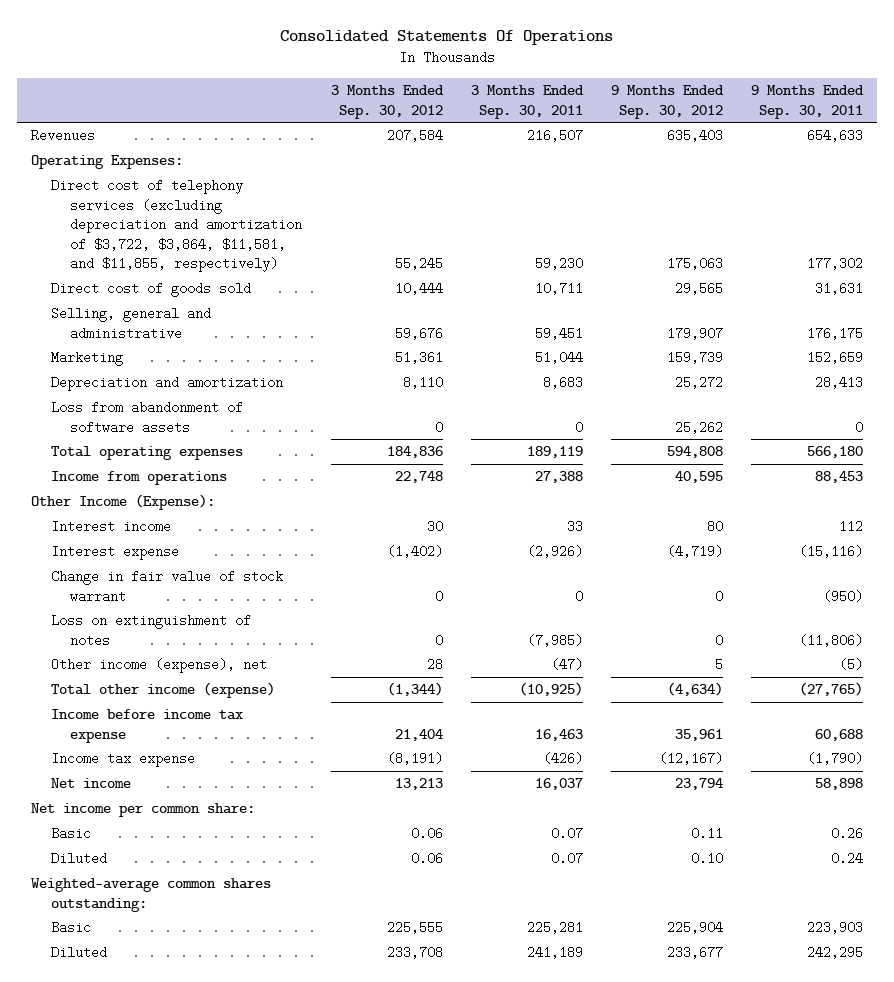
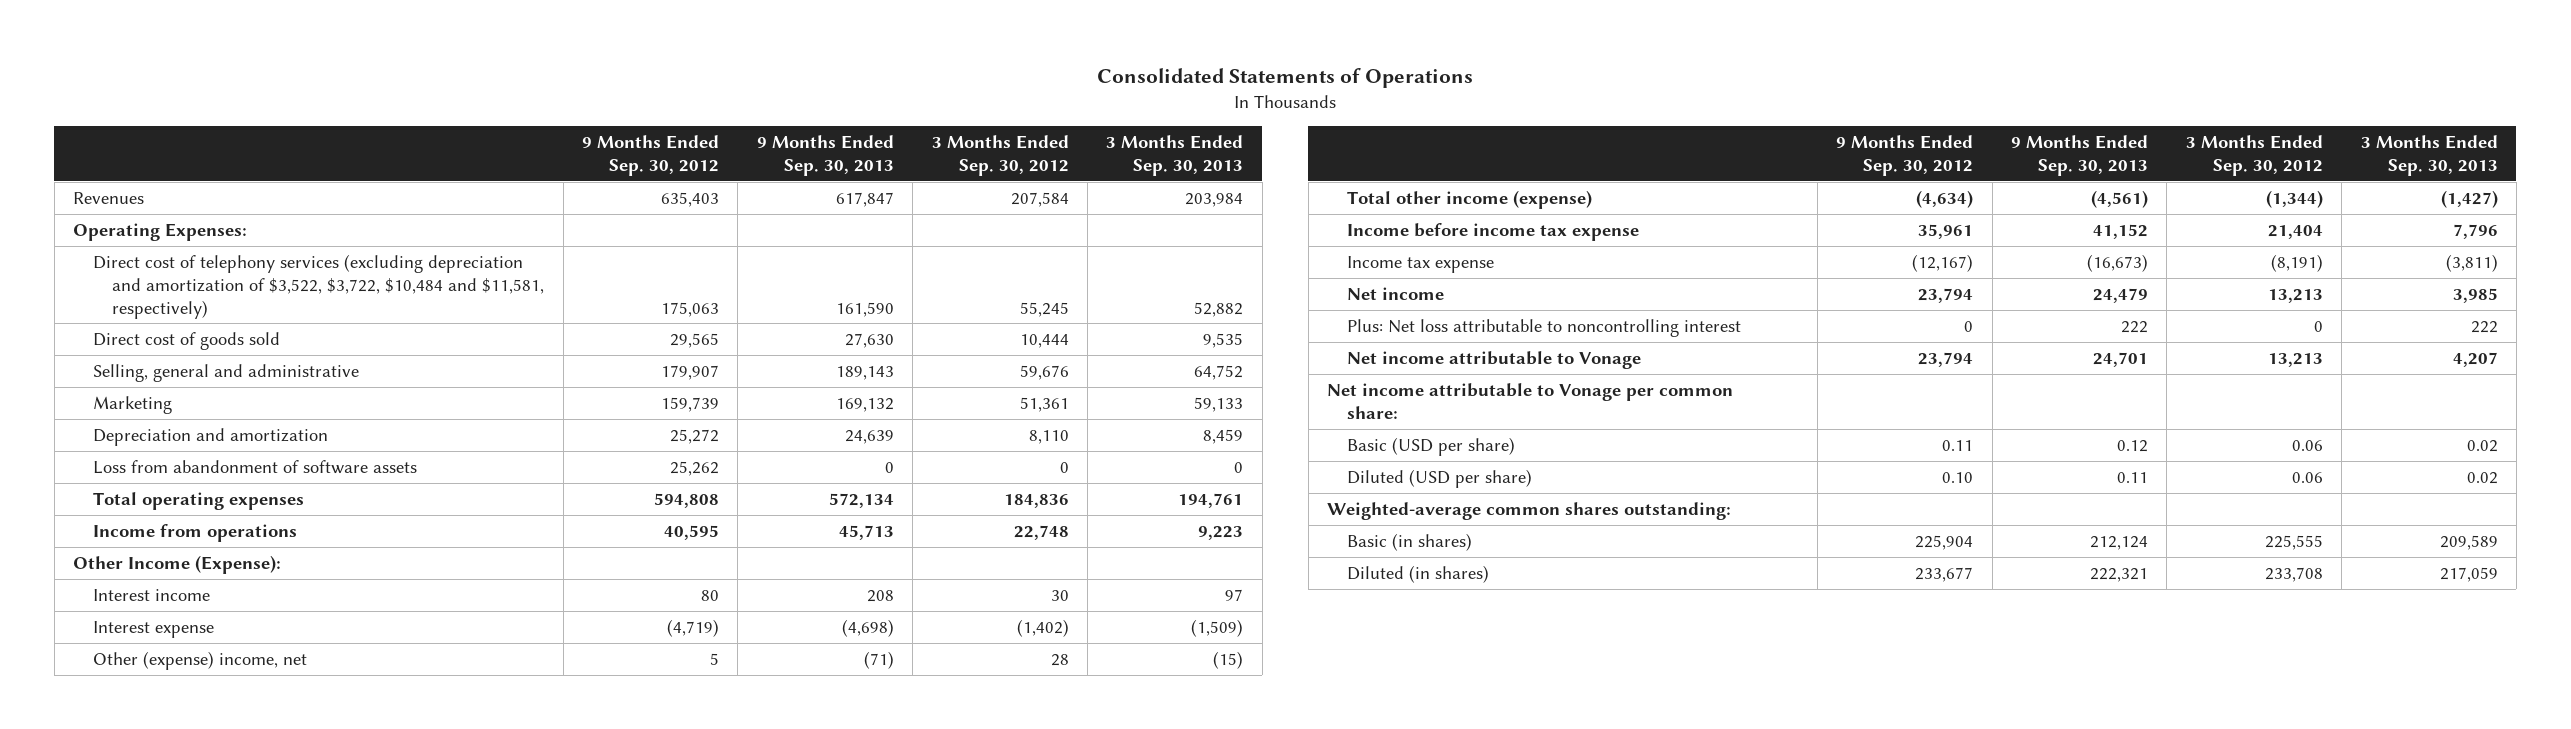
[280,30,614,46] Consolidated Statements Of Operations -> [1097,67,1474,88] Consolidated Statements of Operations
[470,85,584,119] 3 Months Ended Sep. 30, 2011 -> none
[751,85,865,119] 9 Months Ended Sep. 30, 2011 -> none
none -> [756,134,894,176] 9 Months Ended Sep. 30, 2013
none -> [1106,134,1244,176] 3 Months Ended Sep. 30, 2013
[50,179,303,272] Direct cost of telephony services (excluding depreciation and amortization of $3,722, $3,864, $11,581, and $11,855, respectively) -> [92,253,545,319] Direct cost of telephony services (excluding depreciation and amortization of $3,522, $3,722, $10,484 and $11,581, respectively)
[50,570,283,603] Change in fair value of stock warrant -> none
[50,614,251,647] Loss on extinguishment of notes -> none
[50,658,267,674] Other income (expense), net -> [92,650,307,670] Other (expense) income, net
none -> [1346,318,1741,337] Plus: Net loss attributable to noncontrolling interest
none -> [1346,350,1641,369] Net income attributable to Vonage
[30,803,255,818] Net income per common share: -> [1327,382,1734,419] Net income attributable to Vonage per common share:
[50,827,91,841] Basic -> [1346,436,1515,456] Basic (USD per share)
[50,852,107,866] Diluted -> [1346,468,1532,488] Diluted (USD per share)
[50,921,91,935] Basic -> [1346,532,1472,551] Basic (in shares)
[50,946,107,960] Diluted -> [1346,564,1489,583] Diluted (in shares)

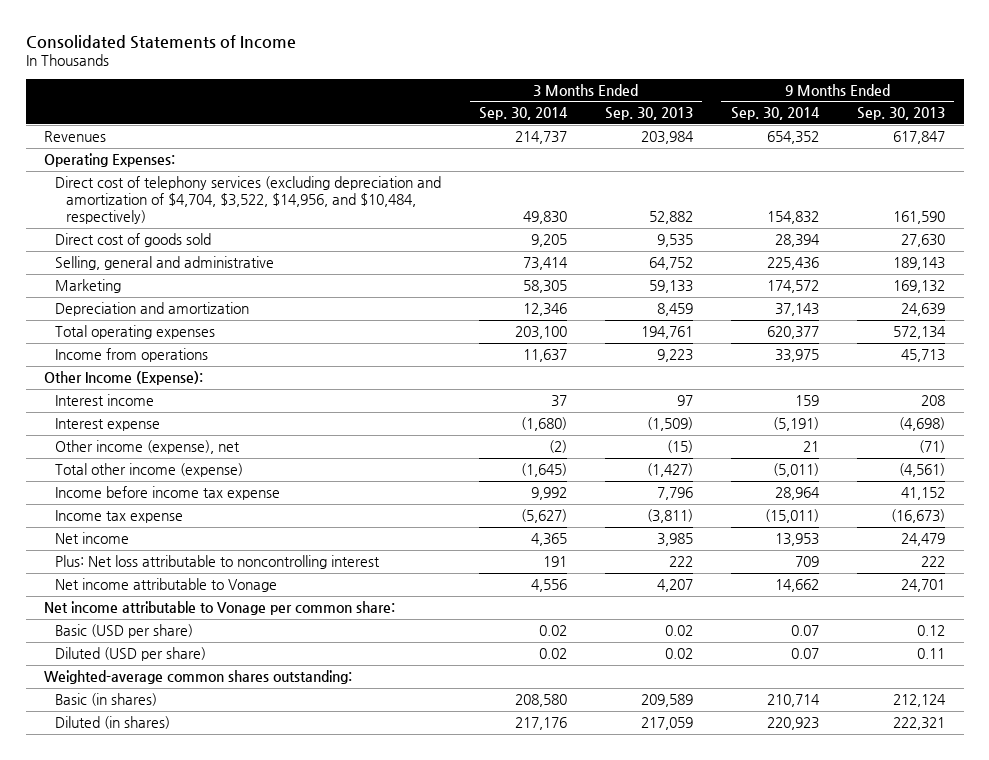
[1097,67,1474,88] Consolidated Statements of Operations -> [25,34,296,49] Consolidated Statements of Income
[582,134,720,176] 9 Months Ended Sep. 30, 2012 -> none
[931,134,1069,176] 3 Months Ended Sep. 30, 2012 -> none
none -> [479,107,569,121] Sep. 30, 2014
none -> [730,107,820,121] Sep. 30, 2014
[92,253,545,319] Direct cost of telephony services (excluding depreciation and amortization of $3,522, $3,722, $10,484 and $11,581, respectively) -> [55,176,442,224] Direct cost of telephony services (excluding depreciation and amortization of $4,704, $3,522, $14,956, and $10,484, respectively)
[92,459,417,474] Loss from abandonment of software assets -> none
[92,650,307,670] Other (expense) income, net -> [55,440,241,455] Other income (expense), net

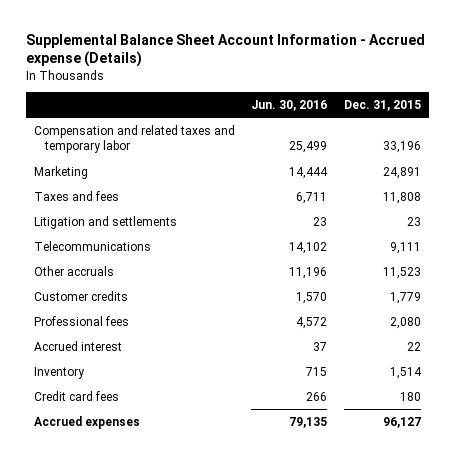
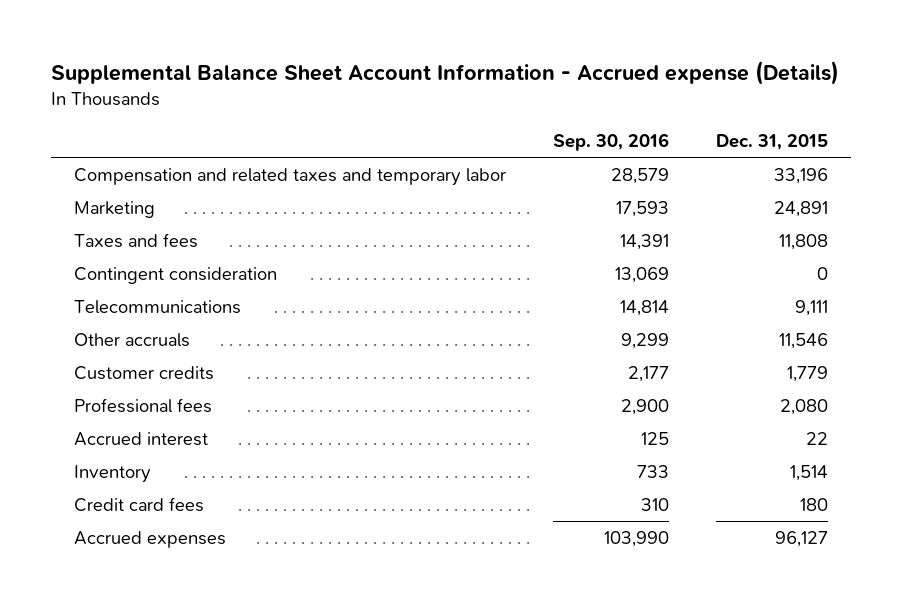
[251,99,328,111] Jun. 30, 2016 -> none
none -> [553,133,670,152] Sep. 30, 2016
[33,215,177,229] Litigation and settlements -> none
none -> [74,266,278,284] Contingent consideration
[382,266,421,279] 11,523 -> [778,332,828,349] 11,546

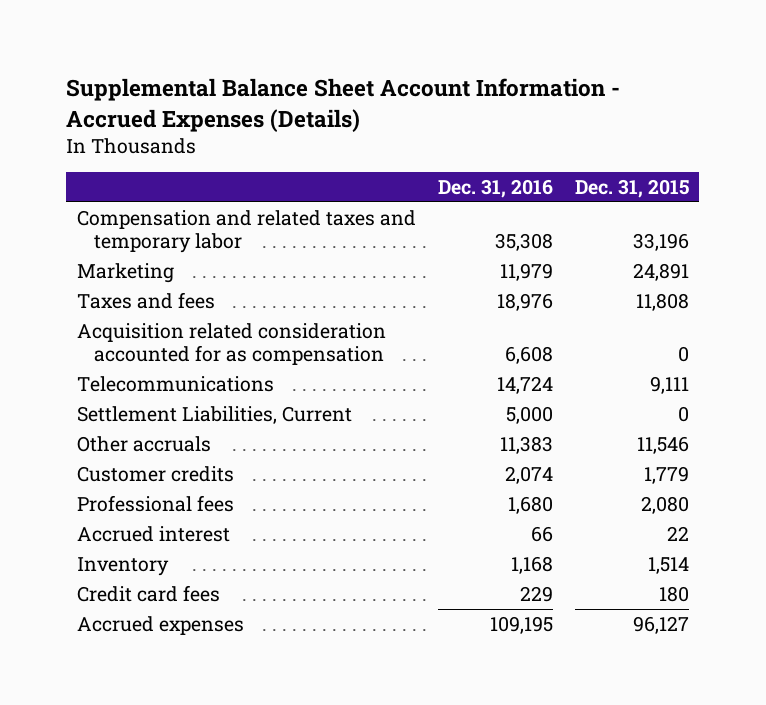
[51,61,840,86] Supplemental Balance Sheet Account Information - Accrued expense (Details) -> [66,78,621,132] Supplemental Balance Sheet Account Information - Accrued Expenses (Details)
[553,133,670,152] Sep. 30, 2016 -> none
none -> [437,178,553,198] Dec. 31, 2016
[74,266,278,284] Contingent consideration -> none
none -> [77,322,387,366] Acquisition related consideration accounted for as compensation
none -> [77,405,353,424] Settlement Liabilities, Current

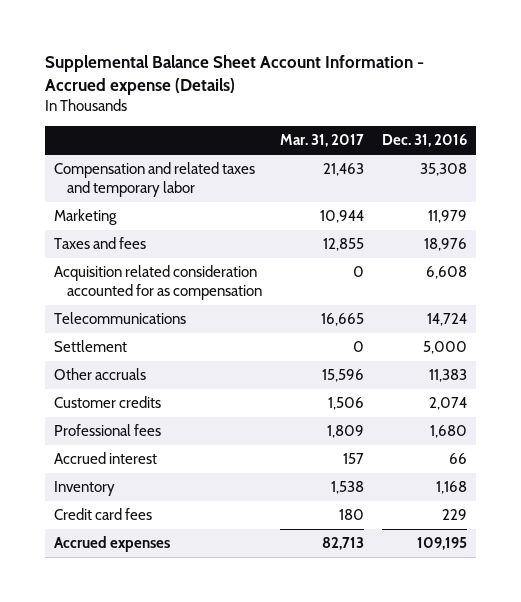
[66,78,621,132] Supplemental Balance Sheet Account Information - Accrued Expenses (Details) -> [45,55,425,96] Supplemental Balance Sheet Account Information - Accrued expense (Details)
[574,178,689,198] Dec. 31, 2015 -> none
none -> [280,134,365,148] Mar. 31, 2017
[77,405,353,424] Settlement Liabilities, Current -> [54,340,128,353] Settlement

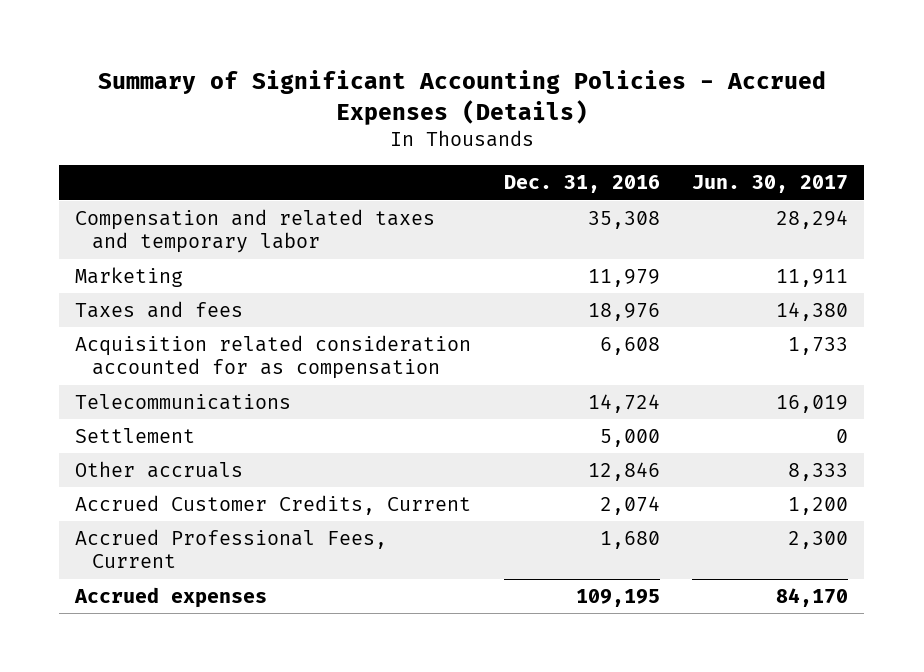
[45,55,425,96] Supplemental Balance Sheet Account Information - Accrued expense (Details) -> [97,70,826,125] Summary of Significant Accounting Policies - Accrued Expenses (Details)
[280,134,365,148] Mar. 31, 2017 -> none
none -> [692,175,849,194] Jun. 30, 2017
[54,452,158,465] Accrued interest -> none
[54,481,116,497] Inventory -> none
[54,508,153,521] Credit card fees -> none
[429,369,468,383] 11,383 -> [587,461,660,481] 12,846
[54,396,162,409] Customer credits -> [75,494,472,515] Accrued Customer Credits, Current
[54,424,162,437] Professional fees -> [75,528,388,569] Accrued Professional Fees, Current

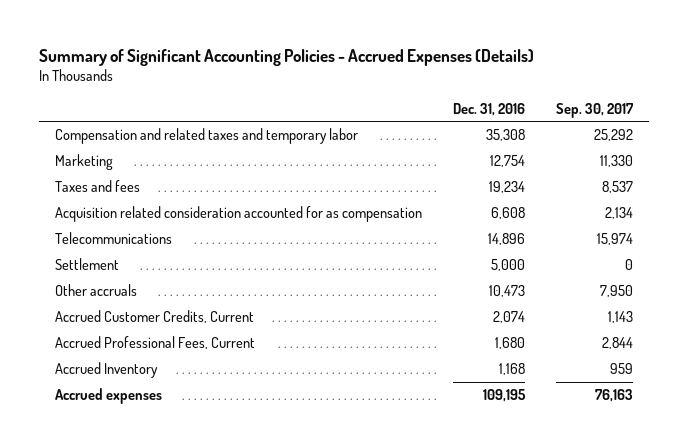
[692,175,849,194] Jun. 30, 2017 -> none
none -> [556,103,635,119] Sep. 30, 2017
[587,268,660,287] 11,979 -> [490,155,526,168] 12,754
[587,302,660,321] 18,976 -> [489,181,526,194] 19,234
[587,393,660,413] 14,724 -> [488,233,526,246] 14,896
[587,461,660,481] 12,846 -> [489,285,526,298] 10,473
none -> [54,362,158,379] Accrued Inventory

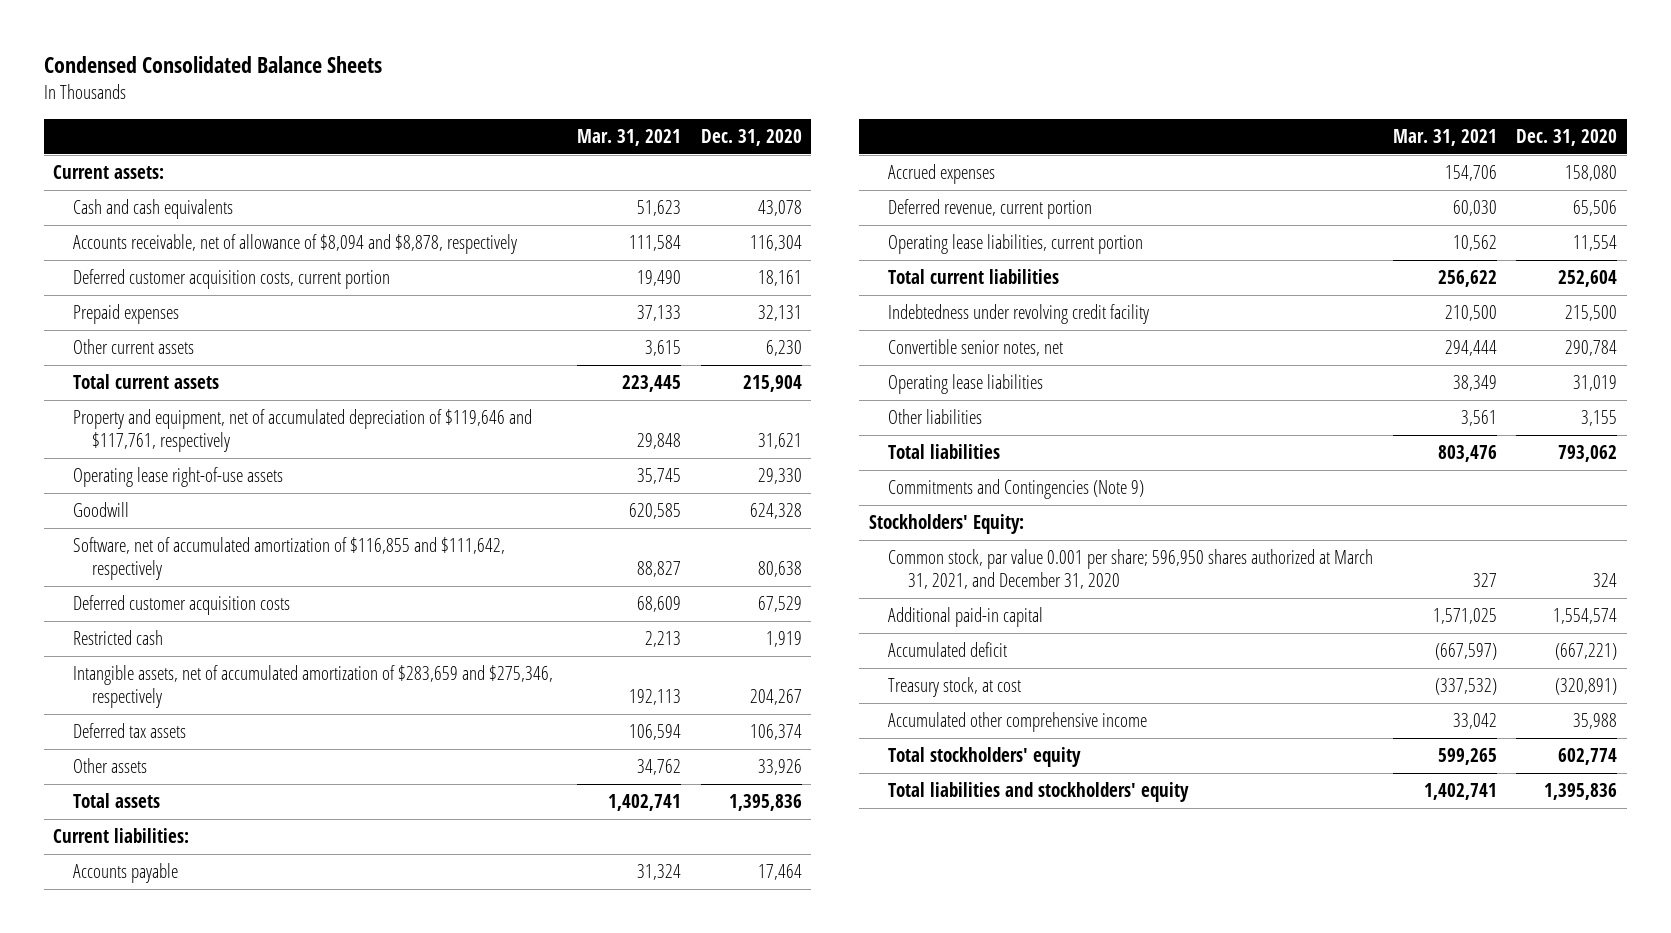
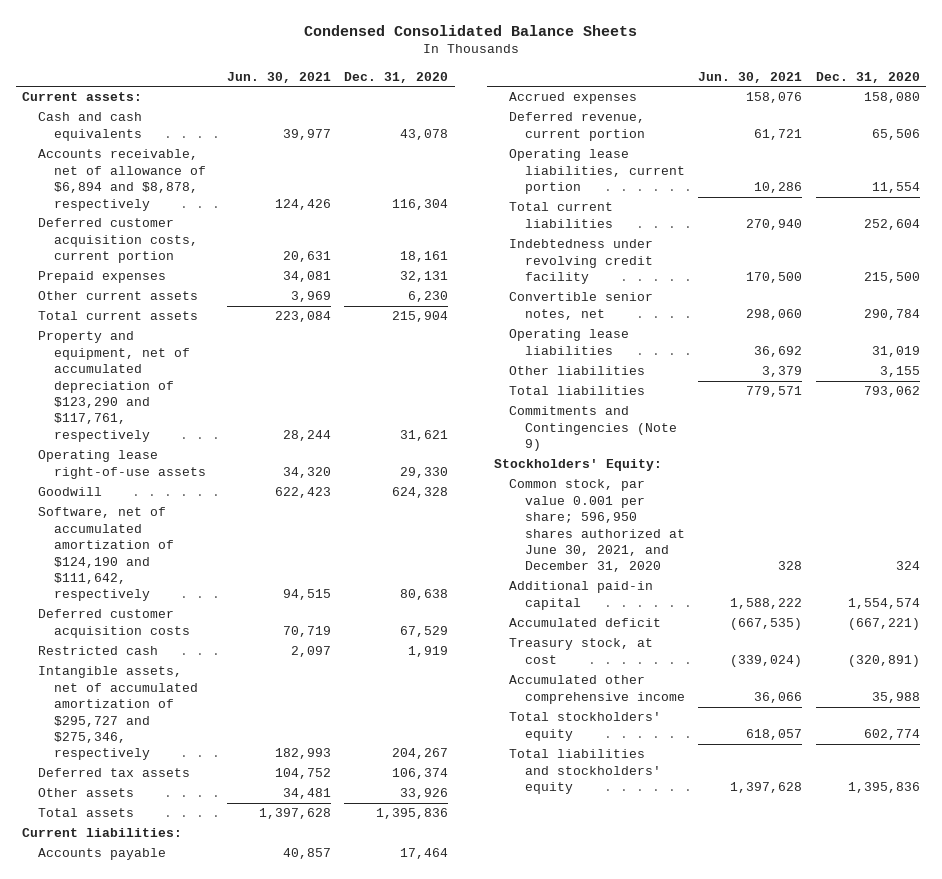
[577,129,682,147] Mar. 31, 2021 -> none
none -> [226,71,331,83] Jun. 30, 2021
[72,234,517,255] Accounts receivable, net of allowance of $8,094 and $8,878, respectively -> [37,149,206,211] Accounts receivable, net of allowance of $6,894 and $8,878, respectively
[72,409,532,452] Property and equipment, net of accumulated depreciation of $119,646 and $117,761, respectively -> [37,331,190,442] Property and equipment, net of accumulated depreciation of $123,290 and $117,761, respectively
[72,537,505,580] Software, net of accumulated amortization of $116,855 and $111,642, respectively -> [37,507,174,602] Software, net of accumulated amortization of $124,190 and $111,642, respectively
[72,665,553,708] Intangible assets, net of accumulated amortization of $283,659 and $275,346, respectively -> [37,666,198,761] Intangible assets, net of accumulated amortization of $295,727 and $275,346, respectively
[888,549,1374,589] Common stock, par value 0.001 per share; 596,950 shares authorized at March 31, 2021, and December 31, 2020 -> [509,479,686,573] Common stock, par value 0.001 per share; 596,950 shares authorized at June 30, 2021, and December 31, 2020

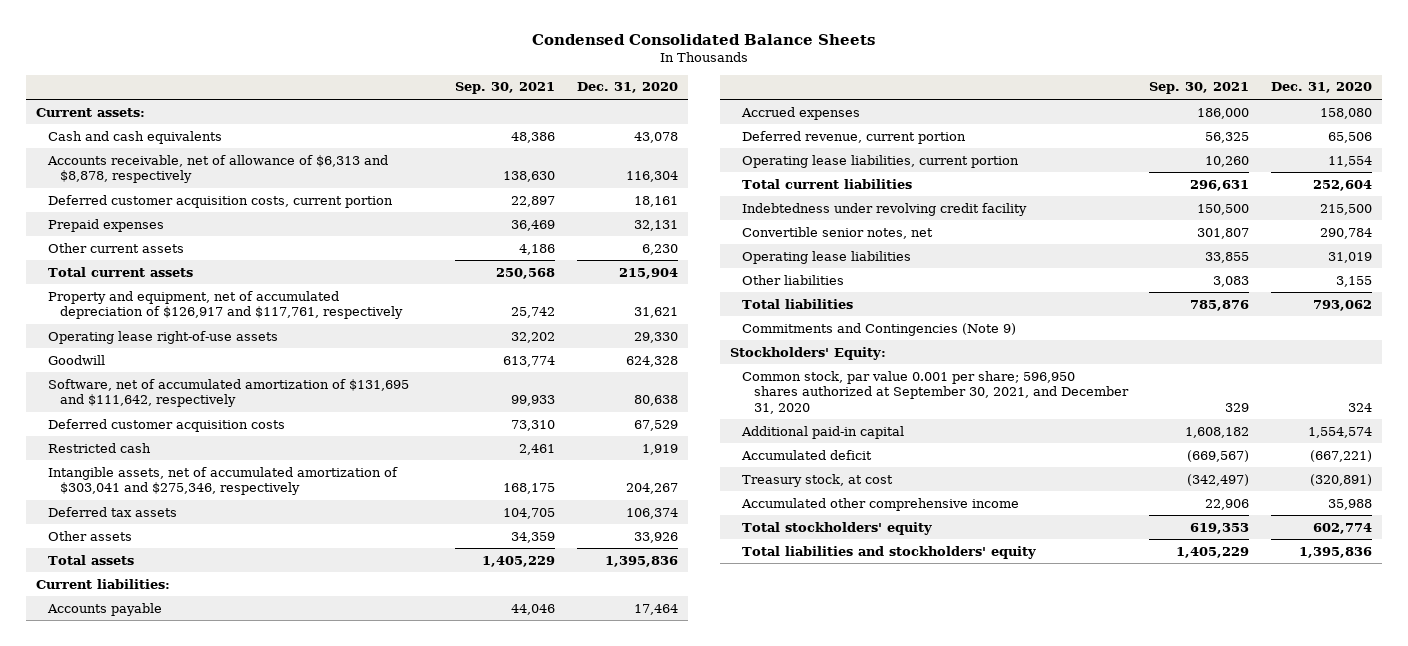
[226,71,331,83] Jun. 30, 2021 -> none
none -> [455,82,556,95] Sep. 30, 2021
[37,149,206,211] Accounts receivable, net of allowance of $6,894 and $8,878, respectively -> [46,154,388,184] Accounts receivable, net of allowance of $6,313 and $8,878, respectively
[37,331,190,442] Property and equipment, net of accumulated depreciation of $123,290 and $117,761, respectively -> [47,290,403,320] Property and equipment, net of accumulated depreciation of $126,917 and $117,761, respectively
[37,507,174,602] Software, net of accumulated amortization of $124,190 and $111,642, respectively -> [47,378,409,408] Software, net of accumulated amortization of $131,695 and $111,642, respectively
[37,666,198,761] Intangible assets, net of accumulated amortization of $295,727 and $275,346, respectively -> [47,466,398,496] Intangible assets, net of accumulated amortization of $303,041 and $275,346, respectively
[509,479,686,573] Common stock, par value 0.001 per share; 596,950 shares authorized at June 30, 2021, and December 31, 2020 -> [742,370,1129,414] Common stock, par value 0.001 per share; 596,950 shares authorized at September 30, 2021, and December 31, 2020

